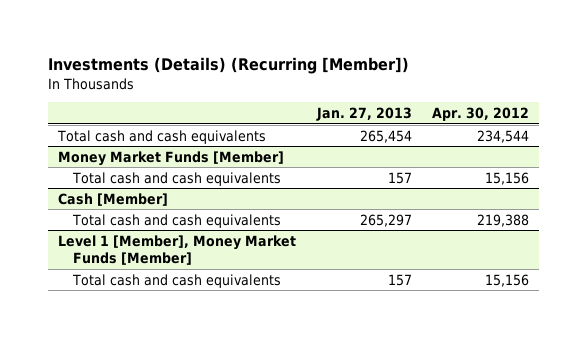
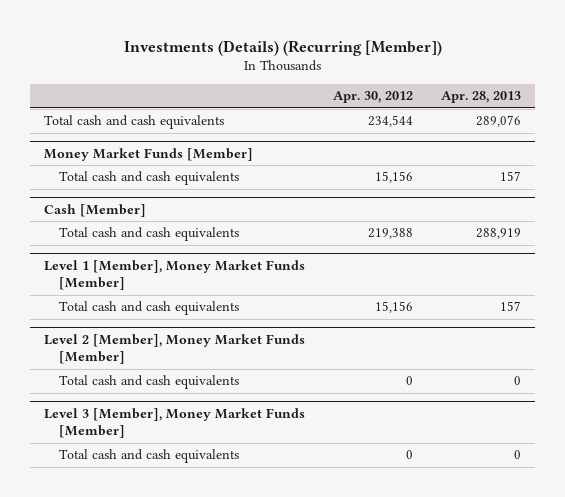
[315,107,412,122] Jan. 27, 2013 -> none
none -> [440,91,521,104] Apr. 28, 2013
none -> [44,333,306,365] Level 2 [Member], Money Market Funds [Member]
none -> [58,375,239,390] Total cash and cash equivalents
none -> [44,407,306,439] Level 3 [Member], Money Market Funds [Member]
none -> [58,449,239,464] Total cash and cash equivalents

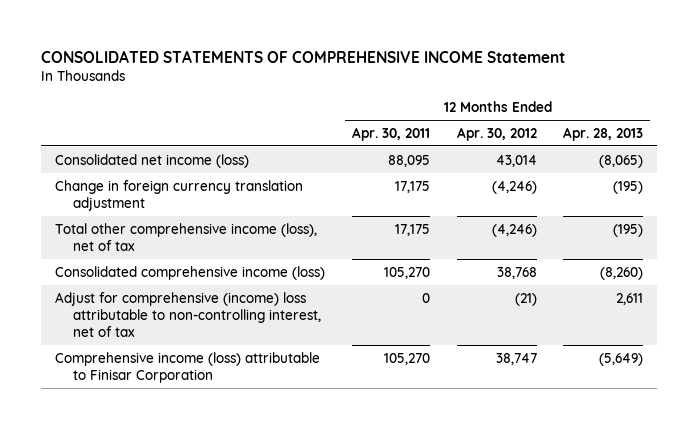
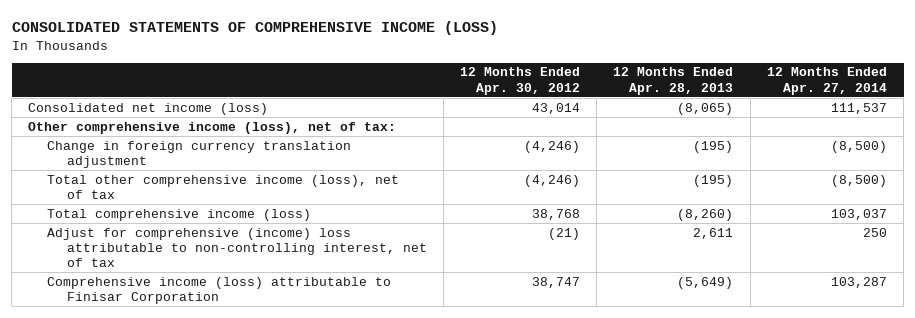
[41,49,566,63] CONSOLIDATED STATEMENTS OF COMPREHENSIVE INCOME Statement -> [11,20,498,35] CONSOLIDATED STATEMENTS OF COMPREHENSIVE INCOME (LOSS)
[351,126,430,141] Apr. 30, 2011 -> none
none -> [766,67,887,95] 12 Months Ended Apr. 27, 2014
none -> [28,121,397,134] Other comprehensive income (loss), net of tax:
[54,265,325,280] Consolidated comprehensive income (loss) -> [47,208,312,221] Total comprehensive income (loss)

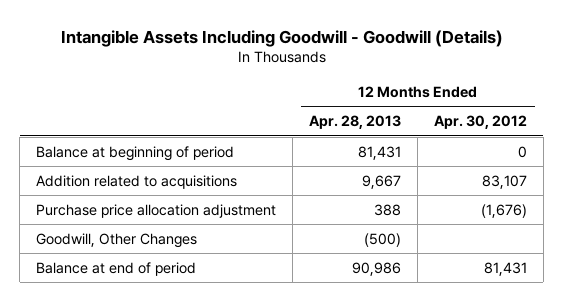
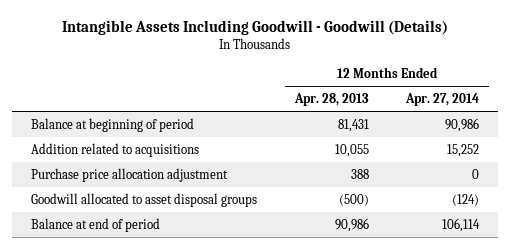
[433,115,527,130] Apr. 30, 2012 -> none
none -> [405,93,480,107] Apr. 27, 2014
[362,174,402,189] 9,667 -> [334,143,369,157] 10,055
[36,232,198,248] Goodwill, Other Changes -> [30,192,257,207] Goodwill allocated to asset disposal groups

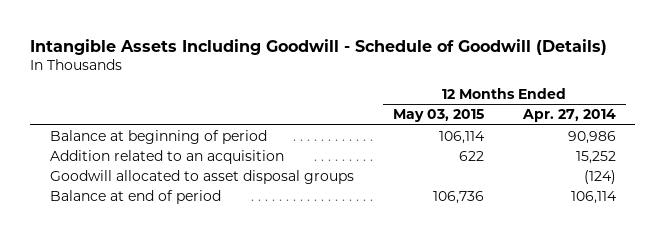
[62,19,449,35] Intangible Assets Including Goodwill - Goodwill (Details) -> [30,38,608,55] Intangible Assets Including Goodwill - Schedule of Goodwill (Details)
[293,93,369,107] Apr. 28, 2013 -> none
none -> [392,109,484,123] May 03, 2015
[30,167,228,182] Purchase price allocation adjustment -> none
[30,142,199,157] Addition related to acquisitions -> [49,149,284,164] Addition related to an acquisition

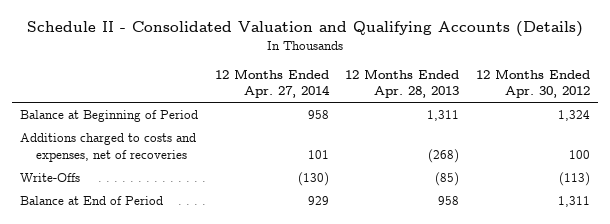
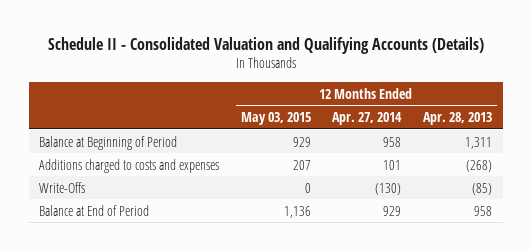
[475,68,590,99] 12 Months Ended Apr. 30, 2012 -> none
none -> [240,112,311,126] May 03, 2015
[20,132,197,162] Additions charged to costs and expenses, net of recoveries -> [39,158,220,173] Additions charged to costs and expenses

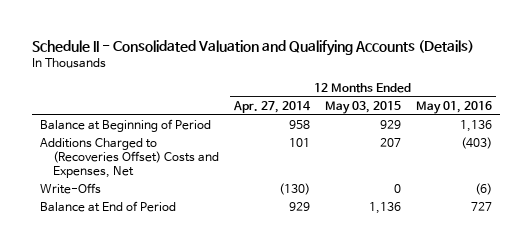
[423,112,493,126] Apr. 28, 2013 -> none
none -> [416,100,493,114] May 01, 2016
[39,158,220,173] Additions charged to costs and expenses -> [39,138,219,179] Additions Charged to (Recoveries Offset) Costs and Expenses, Net

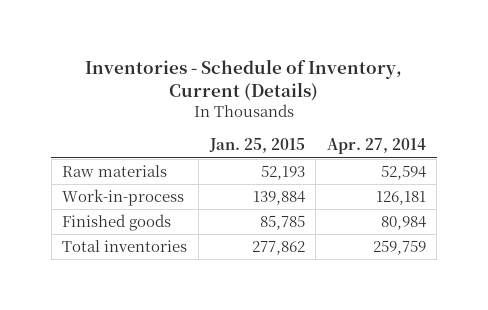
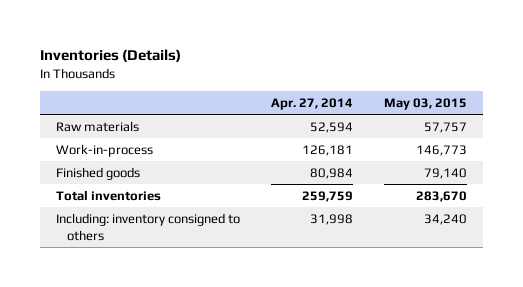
[85,59,403,102] Inventories - Schedule of Inventory, Current (Details) -> [40,49,182,63] Inventories (Details)
[208,138,305,154] Jan. 25, 2015 -> none
none -> [384,97,468,110] May 03, 2015
none -> [55,212,240,241] Including: inventory consigned to others

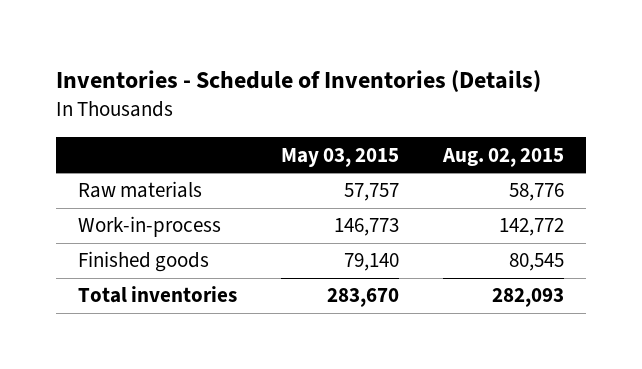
[40,49,182,63] Inventories (Details) -> [55,70,541,93] Inventories - Schedule of Inventories (Details)
[271,97,354,110] Apr. 27, 2014 -> none
none -> [441,147,564,167] Aug. 02, 2015
[55,212,240,241] Including: inventory consigned to others -> none

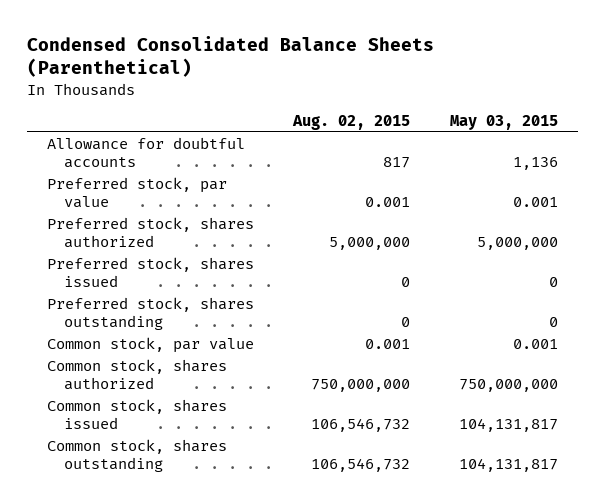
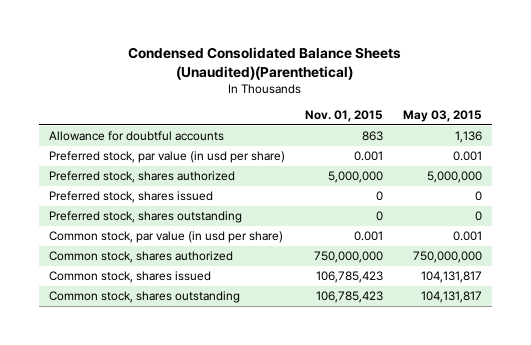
[26,35,434,78] Condensed Consolidated Balance Sheets (Parenthetical) -> [128,46,402,80] Condensed Consolidated Balance Sheets (Unaudited)(Parenthetical)
[292,115,411,131] Aug. 02, 2015 -> none
none -> [304,110,383,123] Nov. 01, 2015
[46,177,227,209] Preferred stock, par value -> [48,151,285,164] Preferred stock, par value (in usd per share)
[46,337,254,354] Common stock, par value -> [48,231,283,244] Common stock, par value (in usd per share)

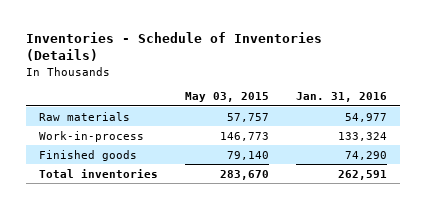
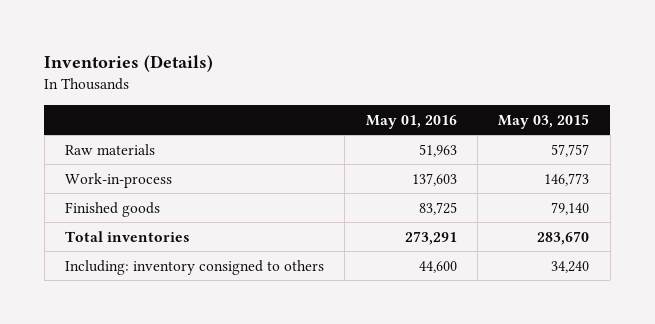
[25,32,322,62] Inventories - Schedule of Inventories (Details) -> [44,55,214,73] Inventories (Details)
[295,92,387,103] Jan. 31, 2016 -> none
none -> [365,114,457,129] May 01, 2016
none -> [65,259,325,275] Including: inventory consigned to others

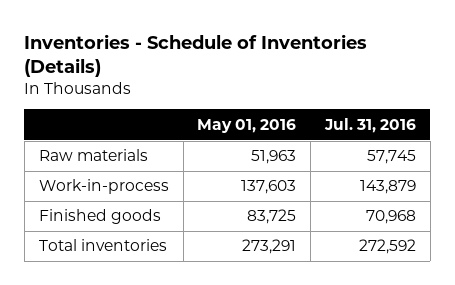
[44,55,214,73] Inventories (Details) -> [24,33,368,77] Inventories - Schedule of Inventories (Details)
[498,113,590,129] May 03, 2015 -> none
none -> [324,117,417,133] Jul. 31, 2016
[65,259,325,275] Including: inventory consigned to others -> none

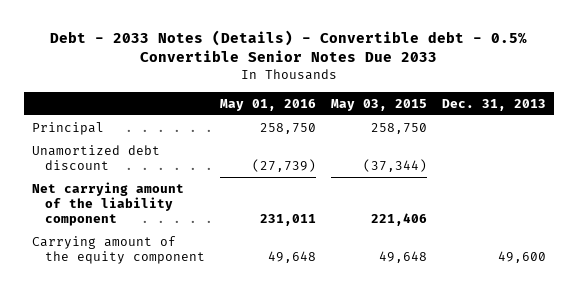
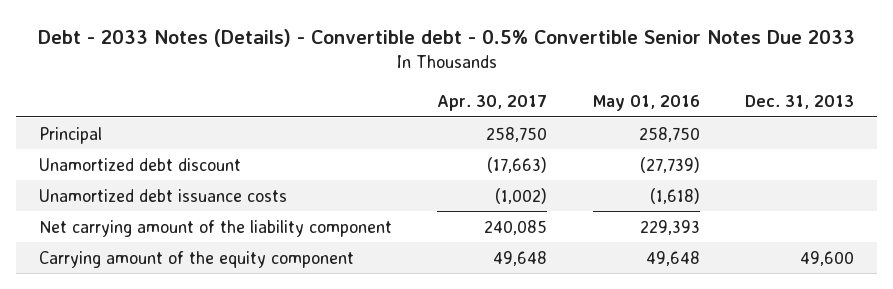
[331,98,428,111] May 03, 2015 -> none
none -> [437,95,548,112] Apr. 30, 2017
none -> [39,188,288,202] Unamortized debt issuance costs
[260,214,317,227] 231,011 -> [639,219,700,235] 229,393

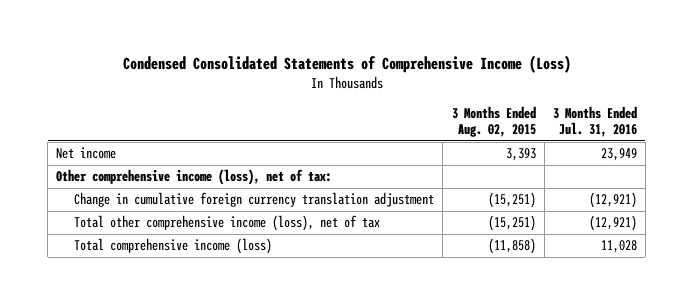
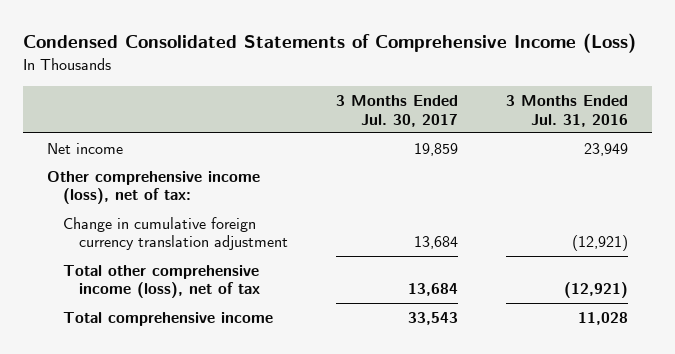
[451,105,536,138] 3 Months Ended Aug. 02, 2015 -> none
none -> [335,94,458,127] 3 Months Ended Jul. 30, 2017
[74,238,273,255] Total comprehensive income (loss) -> [63,311,274,326] Total comprehensive income

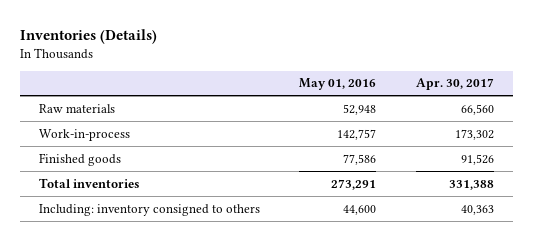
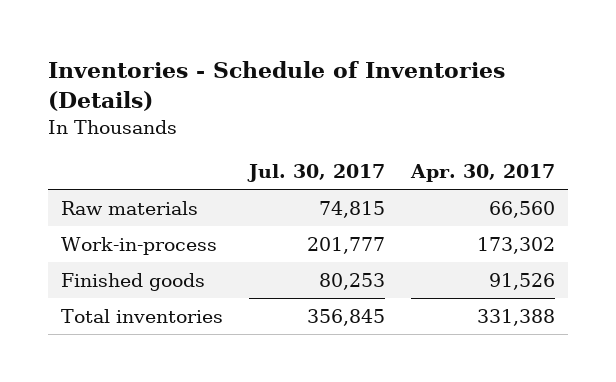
[19,28,157,44] Inventories (Details) -> [48,61,506,112] Inventories - Schedule of Inventories (Details)
[299,78,377,91] May 01, 2016 -> none
none -> [247,164,386,183] Jul. 30, 2017
[39,203,261,216] Including: inventory consigned to others -> none

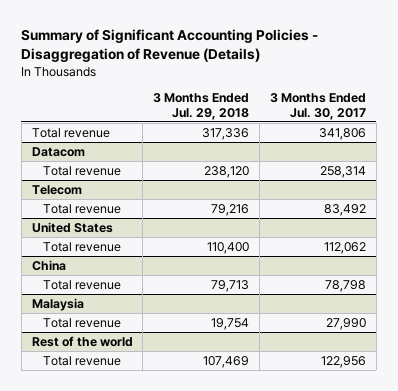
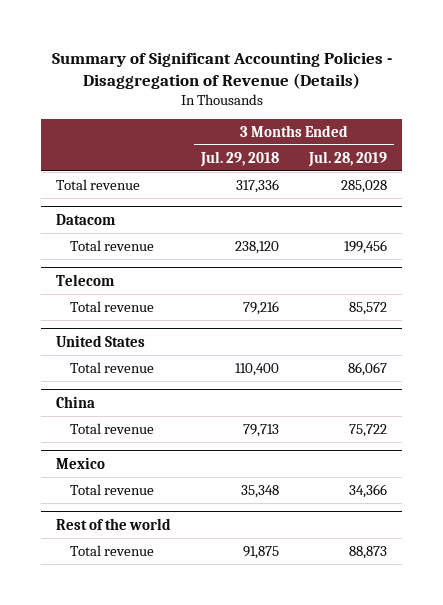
[270,93,367,120] 3 Months Ended Jul. 30, 2017 -> none
none -> [307,150,387,167] Jul. 28, 2019
[31,297,84,311] Malaysia -> none
none -> [56,456,106,469] Mexico
[211,317,250,330] 19,754 -> [241,484,280,498] 35,348
[203,355,250,368] 107,469 -> [243,545,280,559] 91,875

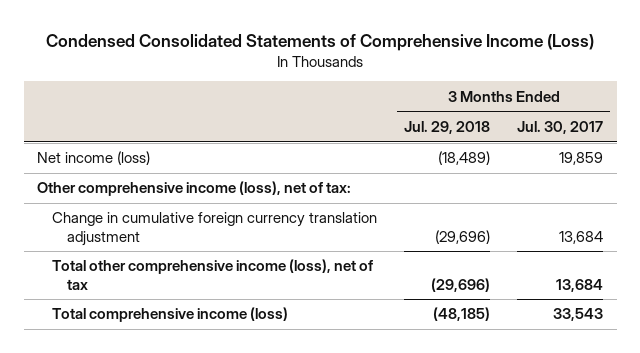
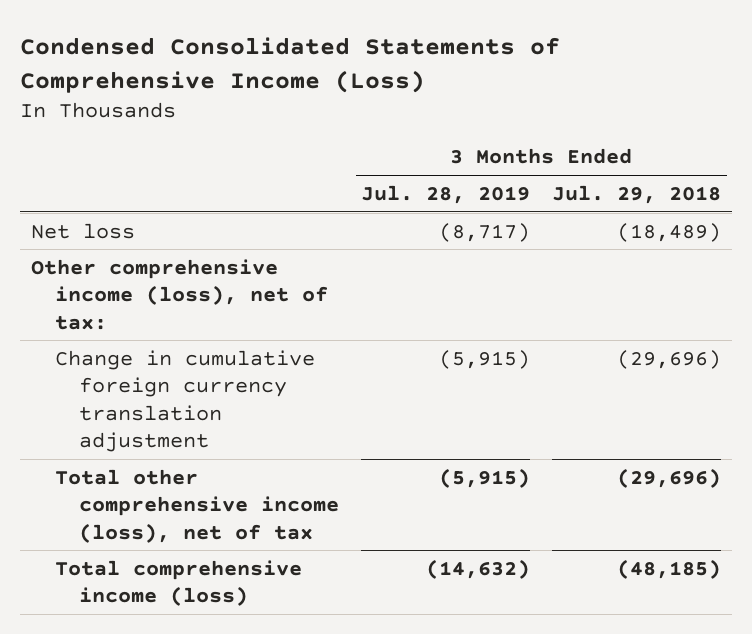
[517,121,604,135] Jul. 30, 2017 -> none
none -> [361,184,531,204] Jul. 28, 2019
[37,151,151,166] Net income (loss) -> [30,222,135,239] Net loss

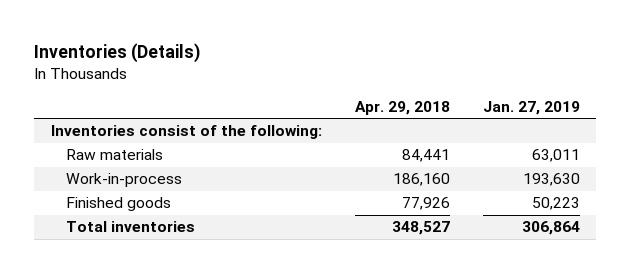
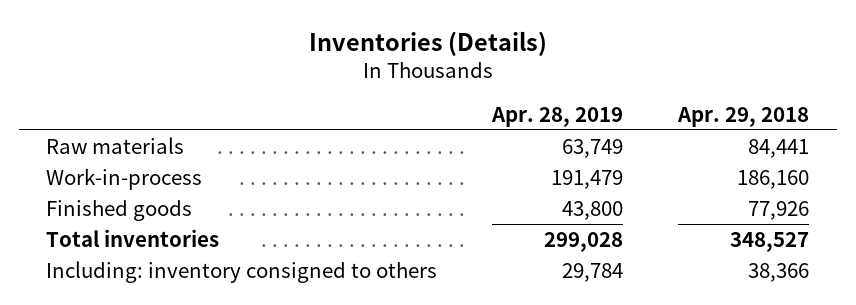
[482,100,580,115] Jan. 27, 2019 -> none
none -> [491,106,624,127] Apr. 28, 2019
[50,125,322,140] Inventories consist of the following: -> none
none -> [46,261,438,284] Including: inventory consigned to others

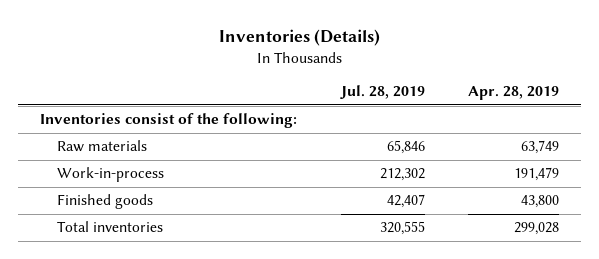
[677,106,810,127] Apr. 29, 2018 -> none
none -> [339,85,425,100] Jul. 28, 2019
none -> [40,113,298,129] Inventories consist of the following:
[46,261,438,284] Including: inventory consigned to others -> none

